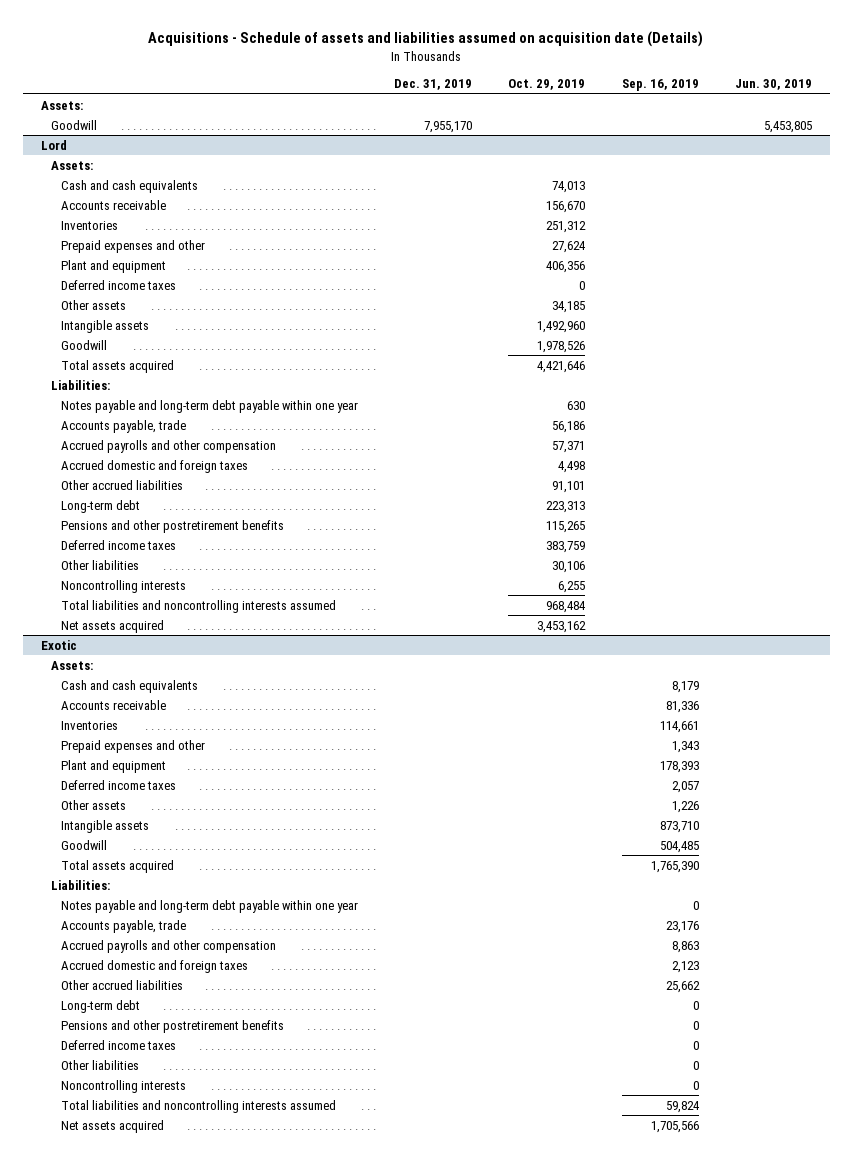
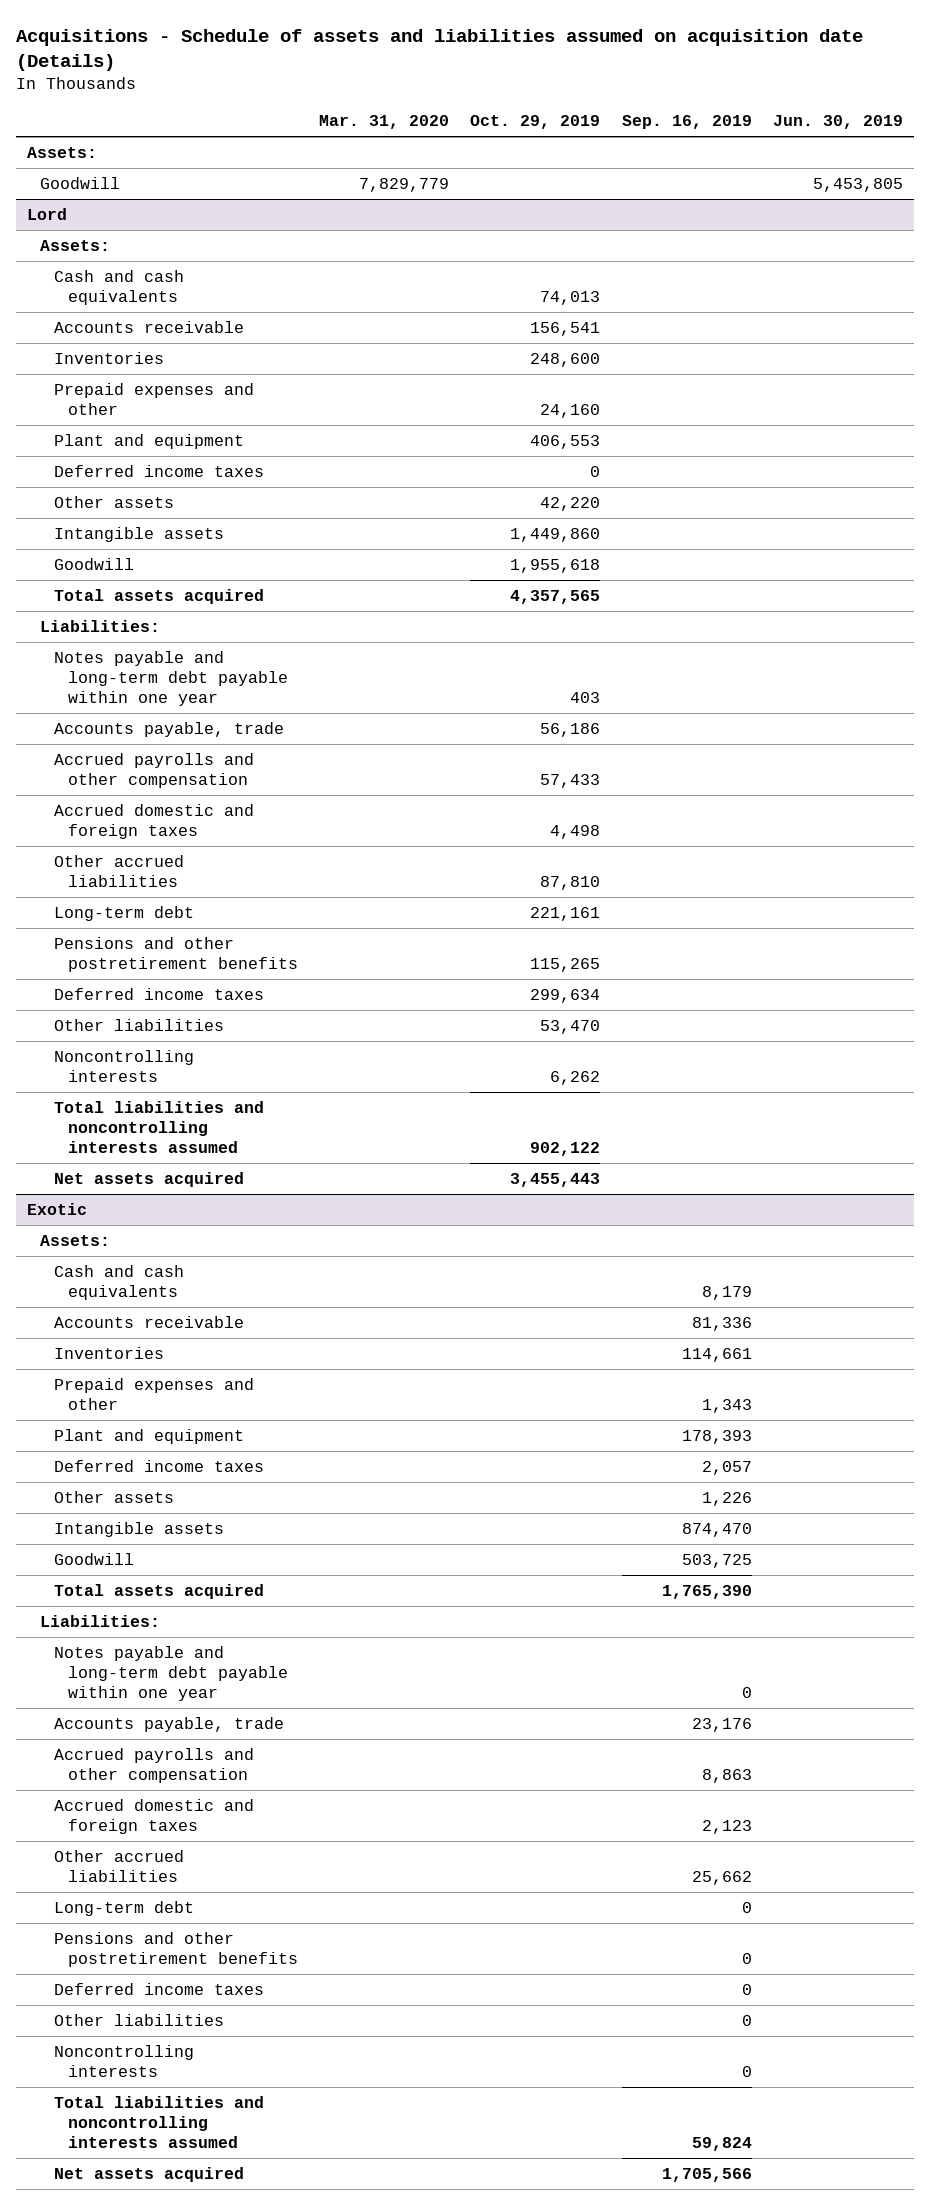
[394,79,473,91] Dec. 31, 2019 -> none
none -> [319,115,450,130] Mar. 31, 2020
[546,200,586,213] 156,670 -> [530,321,601,336] 156,541
[546,220,587,233] 251,312 -> [530,352,601,367] 248,600
[552,240,587,253] 27,624 -> [540,403,601,418] 24,160
[546,260,586,273] 406,356 -> [530,434,601,449] 406,553
[552,300,586,313] 34,185 -> [540,496,601,511] 42,220
[537,320,586,333] 1,492,960 -> [510,527,601,542] 1,449,860
[537,340,586,353] 1,978,526 -> [510,558,601,573] 1,955,618
[537,360,586,373] 4,421,646 -> [510,589,601,604] 4,357,565
[567,400,586,410] 630 -> [570,692,601,704] 403
[552,440,586,453] 57,371 -> [540,773,601,788] 57,433
[552,480,586,493] 91,101 -> [540,875,601,890] 87,810
[546,500,586,513] 223,313 -> [530,906,601,921] 221,161
[546,540,586,553] 383,759 -> [530,988,601,1003] 299,634
[552,560,586,573] 30,106 -> [540,1019,601,1034] 53,470
[558,580,586,593] 6,255 -> [550,1070,601,1085] 6,262
[546,600,587,613] 968,484 -> [530,1142,601,1157] 902,122
[537,620,587,633] 3,453,162 -> [510,1172,601,1187] 3,455,443
[659,820,699,833] 873,710 -> [681,1522,752,1537] 874,470
[659,840,699,853] 504,485 -> [681,1553,752,1568] 503,725

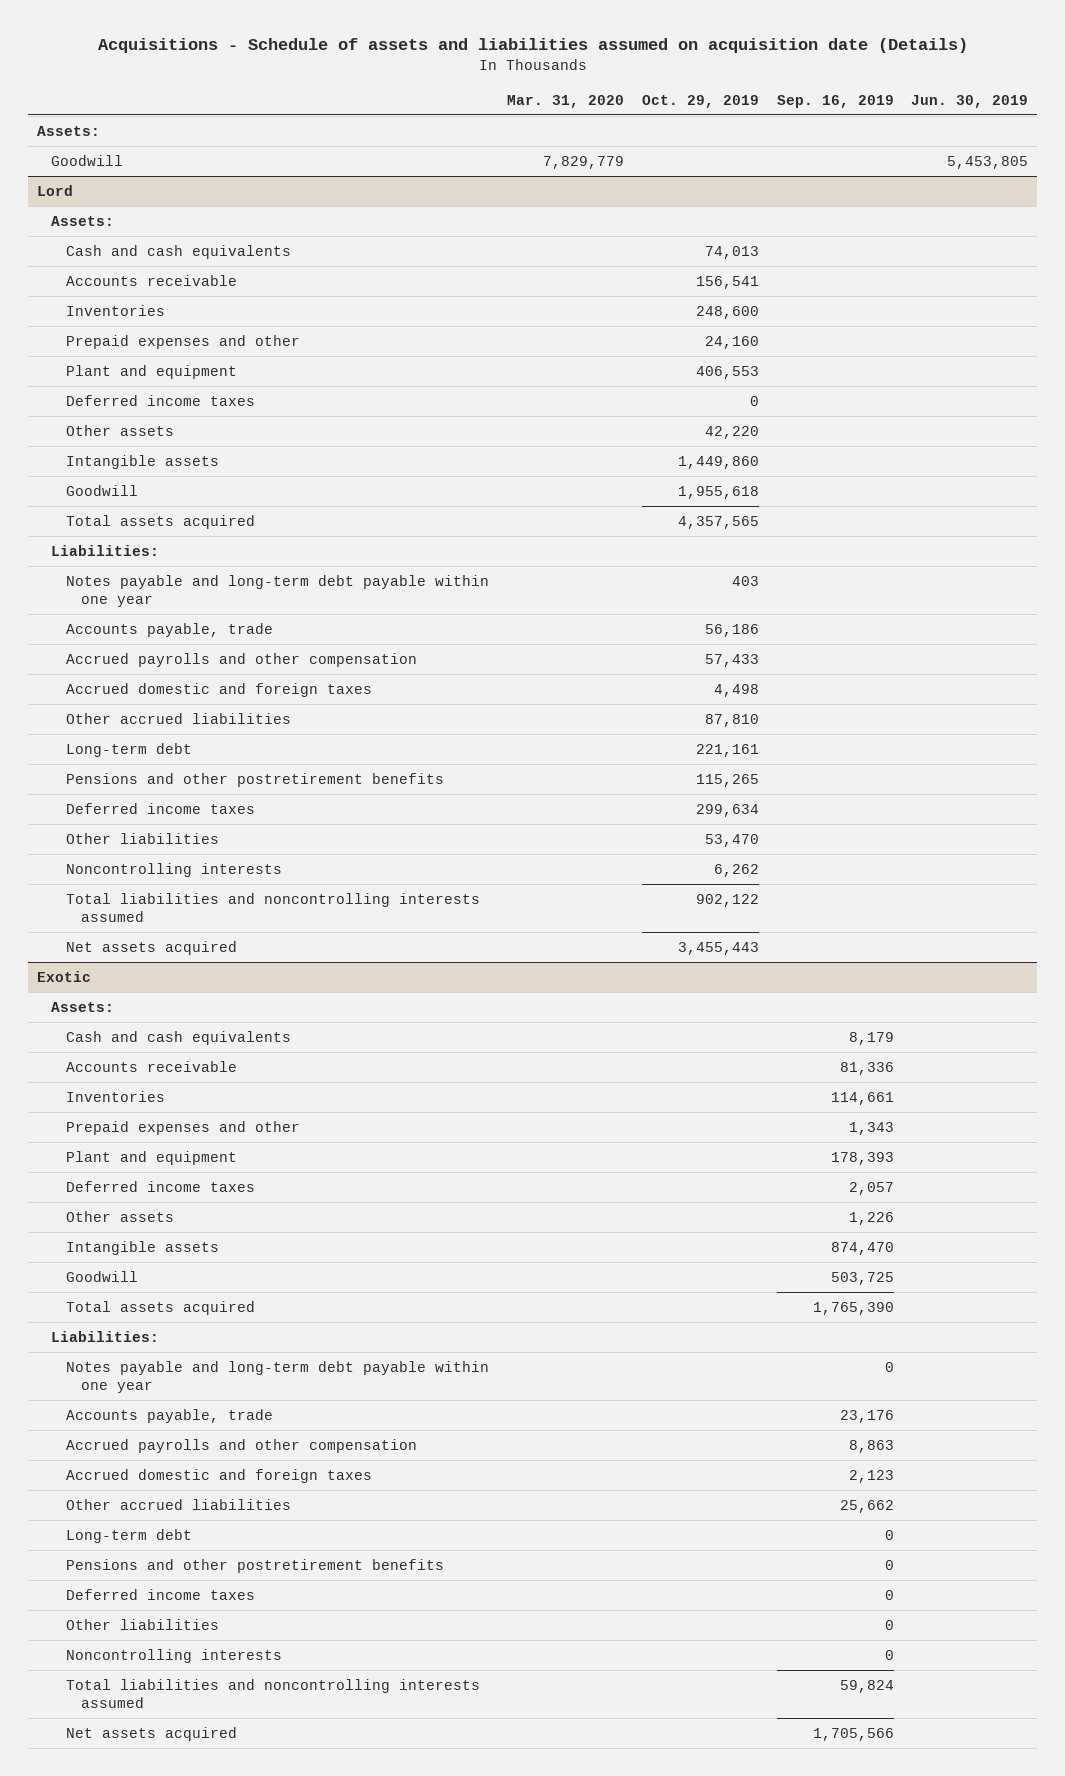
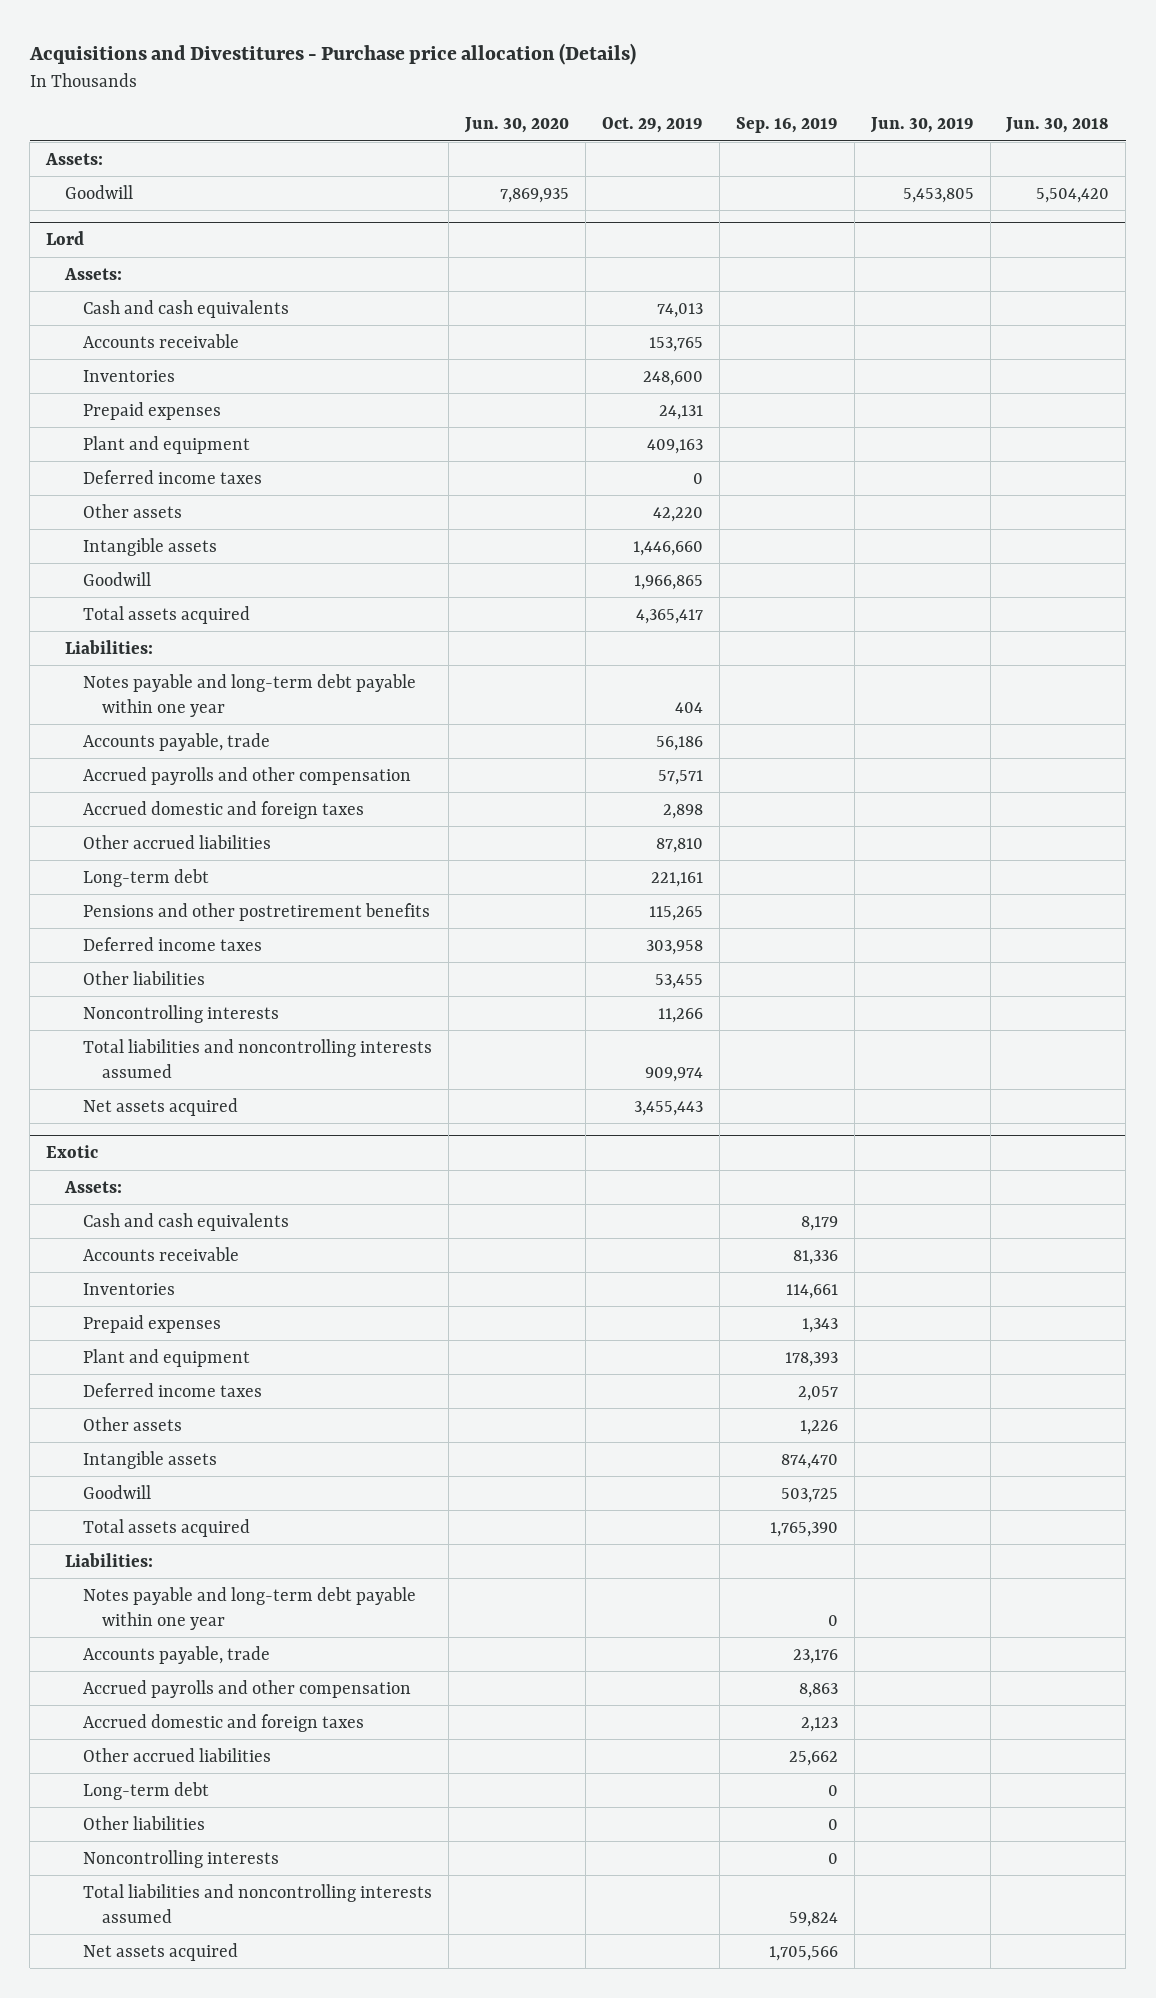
[97,38,968,54] Acquisitions - Schedule of assets and liabilities assumed on acquisition date (Details) -> [28,43,636,66] Acquisitions and Divestitures - Purchase price allocation (Details)
[506,94,624,108] Mar. 31, 2020 -> none
none -> [464,117,570,134] Jun. 30, 2020
none -> [1005,117,1110,134] Jun. 30, 2018
[695,275,759,289] 156,541 -> [649,336,704,352] 153,765
[66,334,301,349] Prepaid expenses and other -> [83,401,222,420] Prepaid expenses
[704,335,759,349] 24,160 -> [659,404,704,420] 24,131
[695,365,759,379] 406,553 -> [647,438,704,454] 409,163
[677,455,759,469] 1,449,860 -> [633,540,704,556] 1,446,660
[677,485,759,499] 1,955,618 -> [634,574,704,590] 1,966,865
[677,515,759,529] 4,357,565 -> [636,608,704,624] 4,365,417
[731,575,759,586] 403 -> [675,701,704,713] 404
[704,653,759,667] 57,433 -> [658,769,704,785] 57,571
[713,683,759,697] 4,498 -> [663,803,704,819] 2,898
[695,803,759,817] 299,634 -> [646,939,704,955] 303,958
[704,833,759,847] 53,470 -> [655,973,704,989] 53,455
[713,863,759,877] 6,262 -> [658,1007,704,1023] 11,266
[695,893,759,907] 902,122 -> [645,1066,704,1082] 909,974
[66,1120,301,1135] Prepaid expenses and other -> [83,1314,222,1333] Prepaid expenses
[66,1558,445,1573] Pensions and other postretirement benefits -> none
[66,1588,256,1600] Deferred income taxes -> none

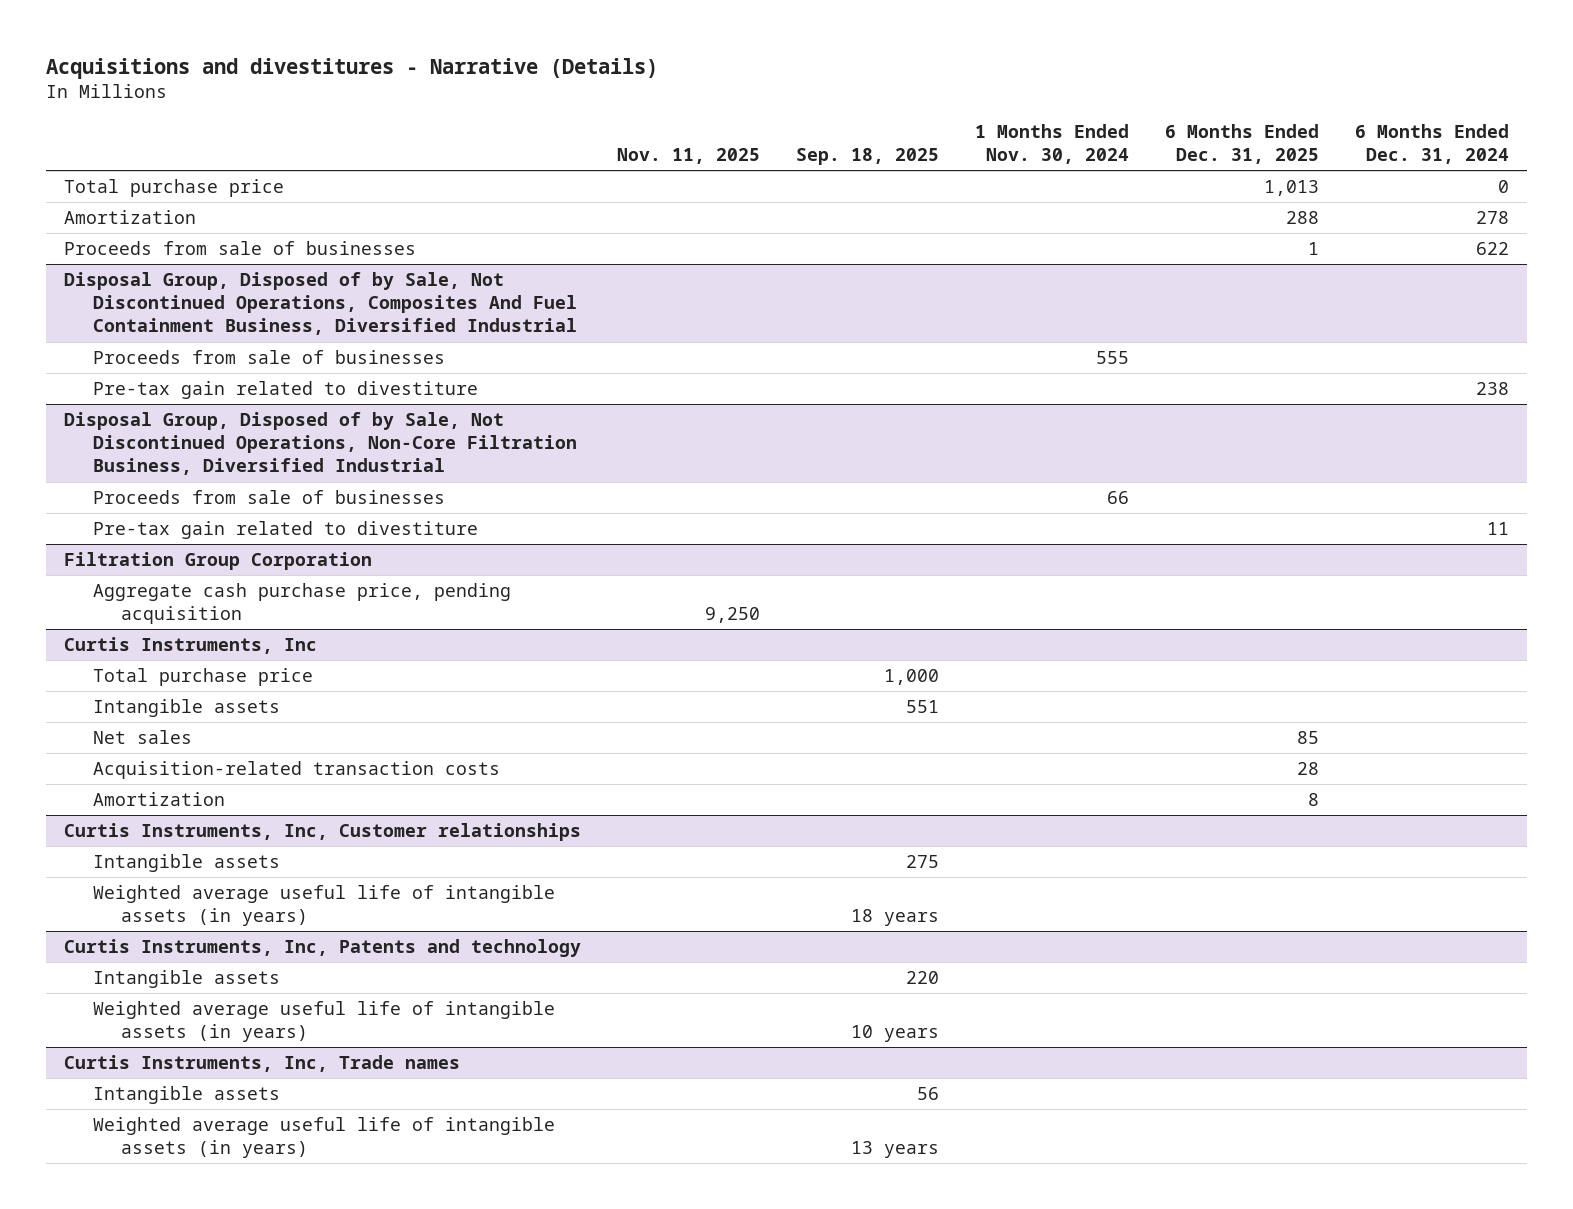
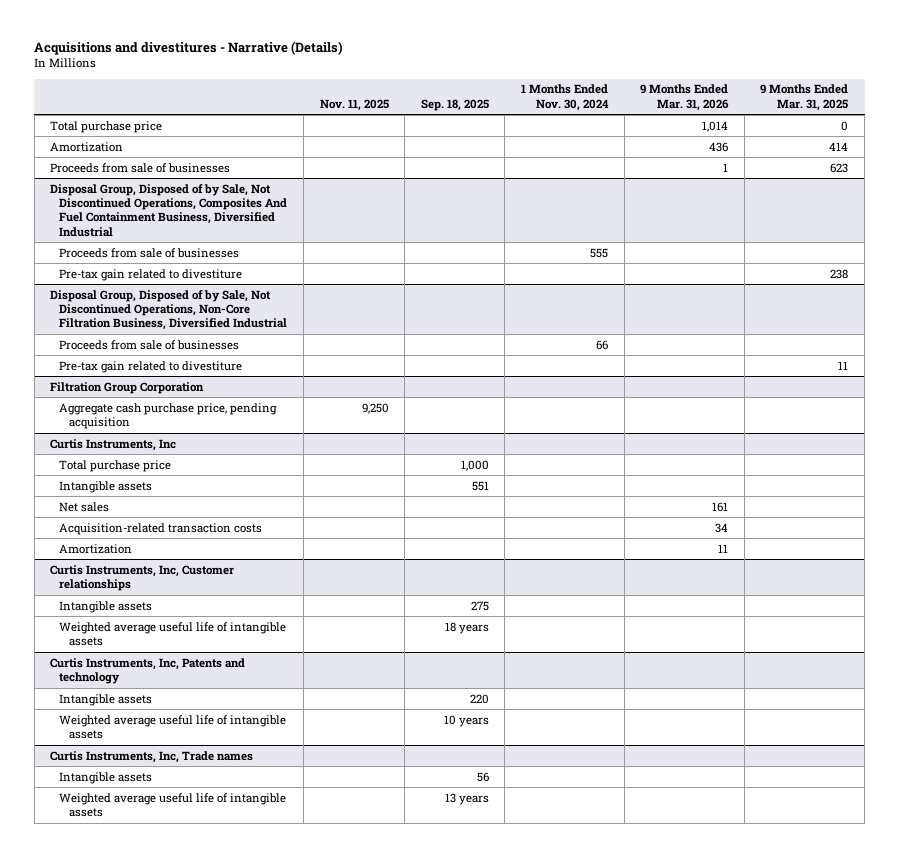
[1164,124,1319,165] 6 Months Ended Dec. 31, 2025 -> none
[1354,124,1509,165] 6 Months Ended Dec. 31, 2024 -> none
none -> [640,84,730,111] 9 Months Ended Mar. 31, 2026
none -> [760,84,849,111] 9 Months Ended Mar. 31, 2025
[92,885,555,927] Weighted average useful life of intangible assets (in years) -> [59,621,287,647] Weighted average useful life of intangible assets
[92,1001,555,1043] Weighted average useful life of intangible assets (in years) -> [59,714,287,740] Weighted average useful life of intangible assets
[92,1117,555,1159] Weighted average useful life of intangible assets (in years) -> [59,792,287,818] Weighted average useful life of intangible assets

